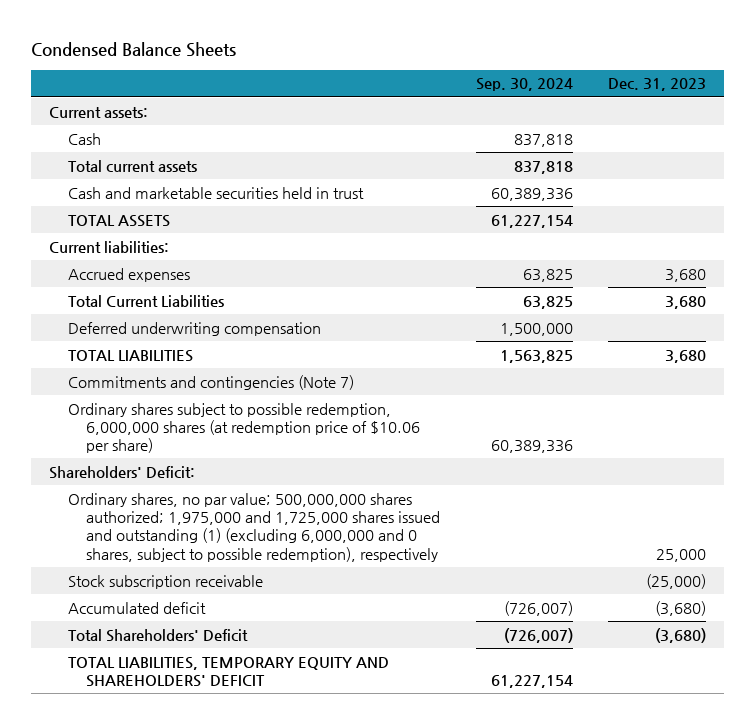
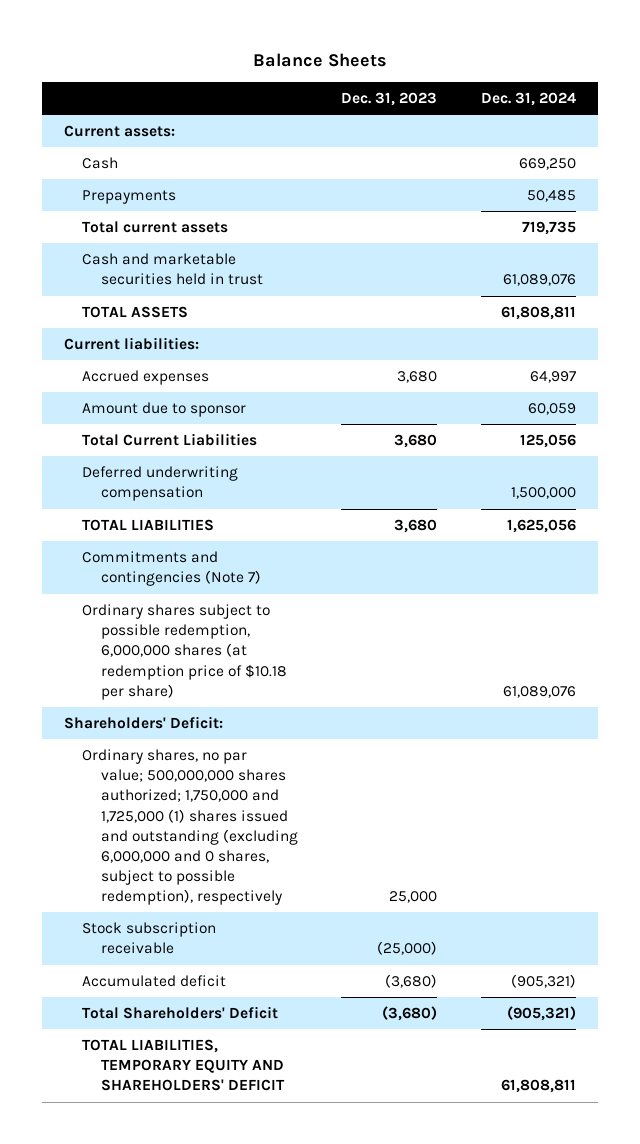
[31,41,237,57] Condensed Balance Sheets -> [252,53,387,68] Balance Sheets
[475,78,573,92] Sep. 30, 2024 -> none
none -> [480,91,576,106] Dec. 31, 2024
none -> [82,190,177,205] Prepayments
none -> [82,402,247,418] Amount due to sponsor
[67,402,421,454] Ordinary shares subject to possible redemption, 6,000,000 shares (at redemption price of $10.06 per share) -> [82,604,287,700] Ordinary shares subject to possible redemption, 6,000,000 shares (at redemption price of $10.18 per share)
[67,492,441,562] Ordinary shares, no par value; 500,000,000 shares authorized; 1,975,000 and 1,725,000 shares issued and outstanding (1) (excluding 6,000,000 and 0 shares, subject to possible redemption), respectively -> [82,749,298,905] Ordinary shares, no par value; 500,000,000 shares authorized; 1,750,000 and 1,725,000 (1) shares issued and outstanding (excluding 6,000,000 and 0 shares, subject to possible redemption), respectively

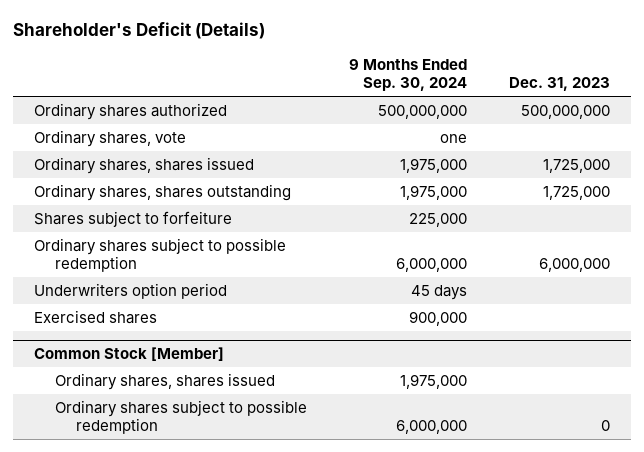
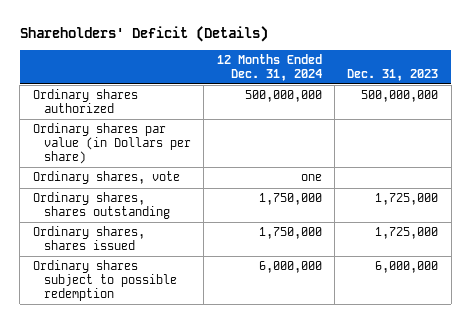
[13,22,266,40] Shareholder's Deficit (Details) -> [19,25,268,42] Shareholders' Deficit (Details)
[349,59,468,92] 9 Months Ended Sep. 30, 2024 -> none
none -> [216,53,322,81] 12 Months Ended Dec. 31, 2024
none -> [32,123,191,164] Ordinary shares par value (in Dollars per share)
[34,211,233,228] Shares subject to forfeiture -> none
[34,157,255,175] Ordinary shares, shares issued -> [32,226,145,251] Ordinary shares, shares issued
[34,283,228,300] Underwriters option period -> none
[34,310,158,325] Exercised shares -> none
[34,347,225,362] Common Stock [Member] -> none
[54,373,275,391] Ordinary shares, shares issued -> none
[54,400,307,435] Ordinary shares subject to possible redemption -> none

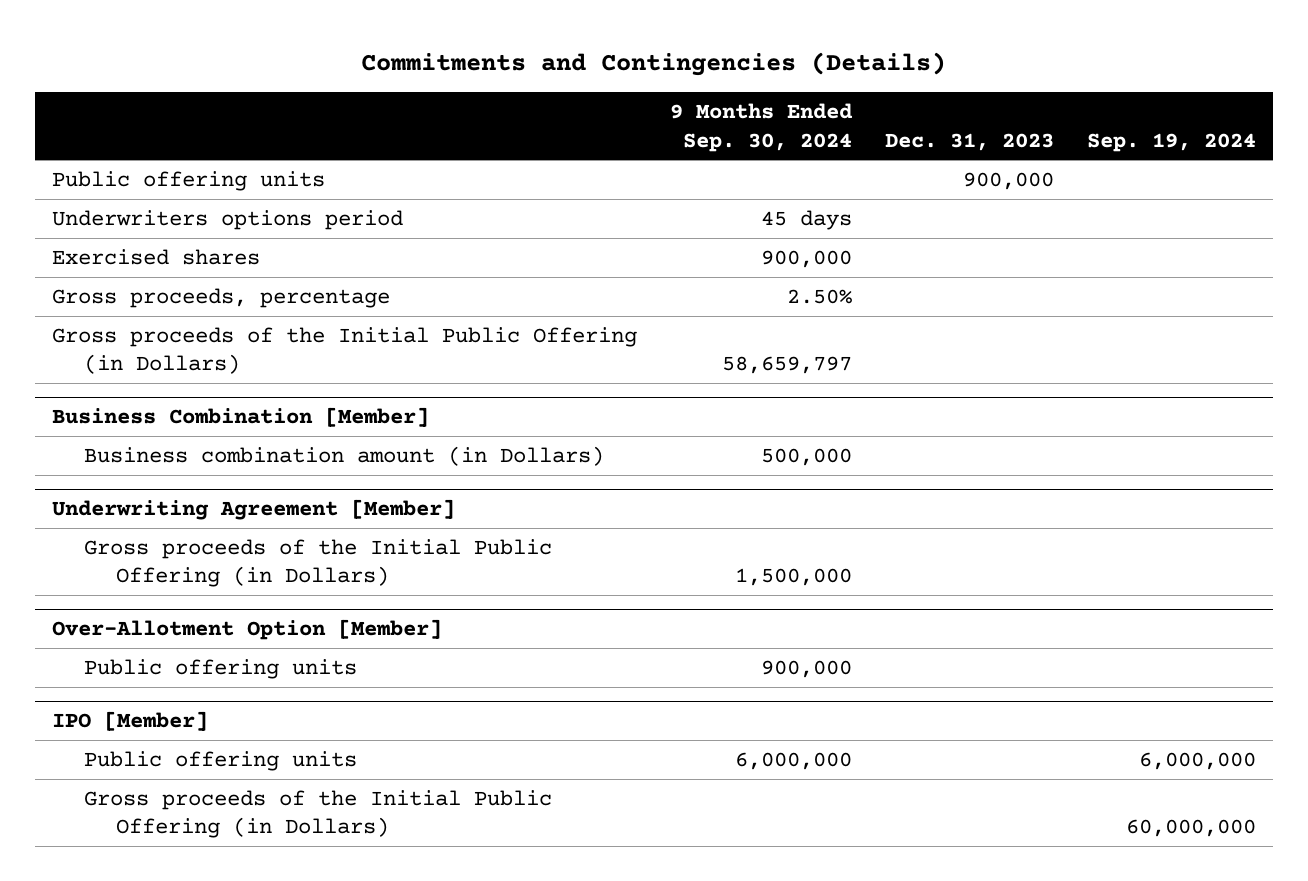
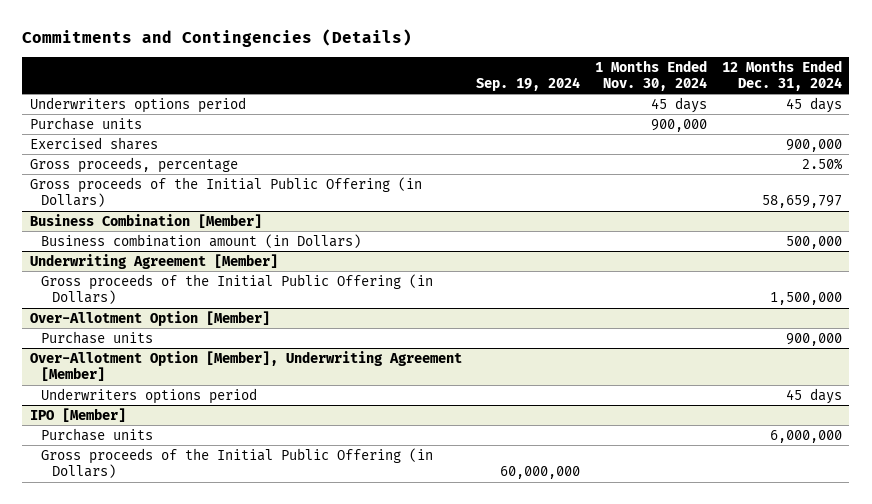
[669,102,853,152] 9 Months Ended Sep. 30, 2024 -> none
[884,132,1054,151] Dec. 31, 2023 -> none
none -> [595,59,708,91] 1 Months Ended Nov. 30, 2024
none -> [722,59,843,91] 12 Months Ended Dec. 31, 2024
[51,170,325,191] Public offering units -> none
none -> [29,116,142,130] Purchase units
[84,658,358,679] Public offering units -> none
none -> [40,330,153,344] Purchase units
none -> [29,350,462,382] Over-Allotment Option [Member], Underwriting Agreement [Member]
none -> [40,387,257,404] Underwriters options period
[84,750,358,771] Public offering units -> none
none -> [40,427,153,441] Purchase units

